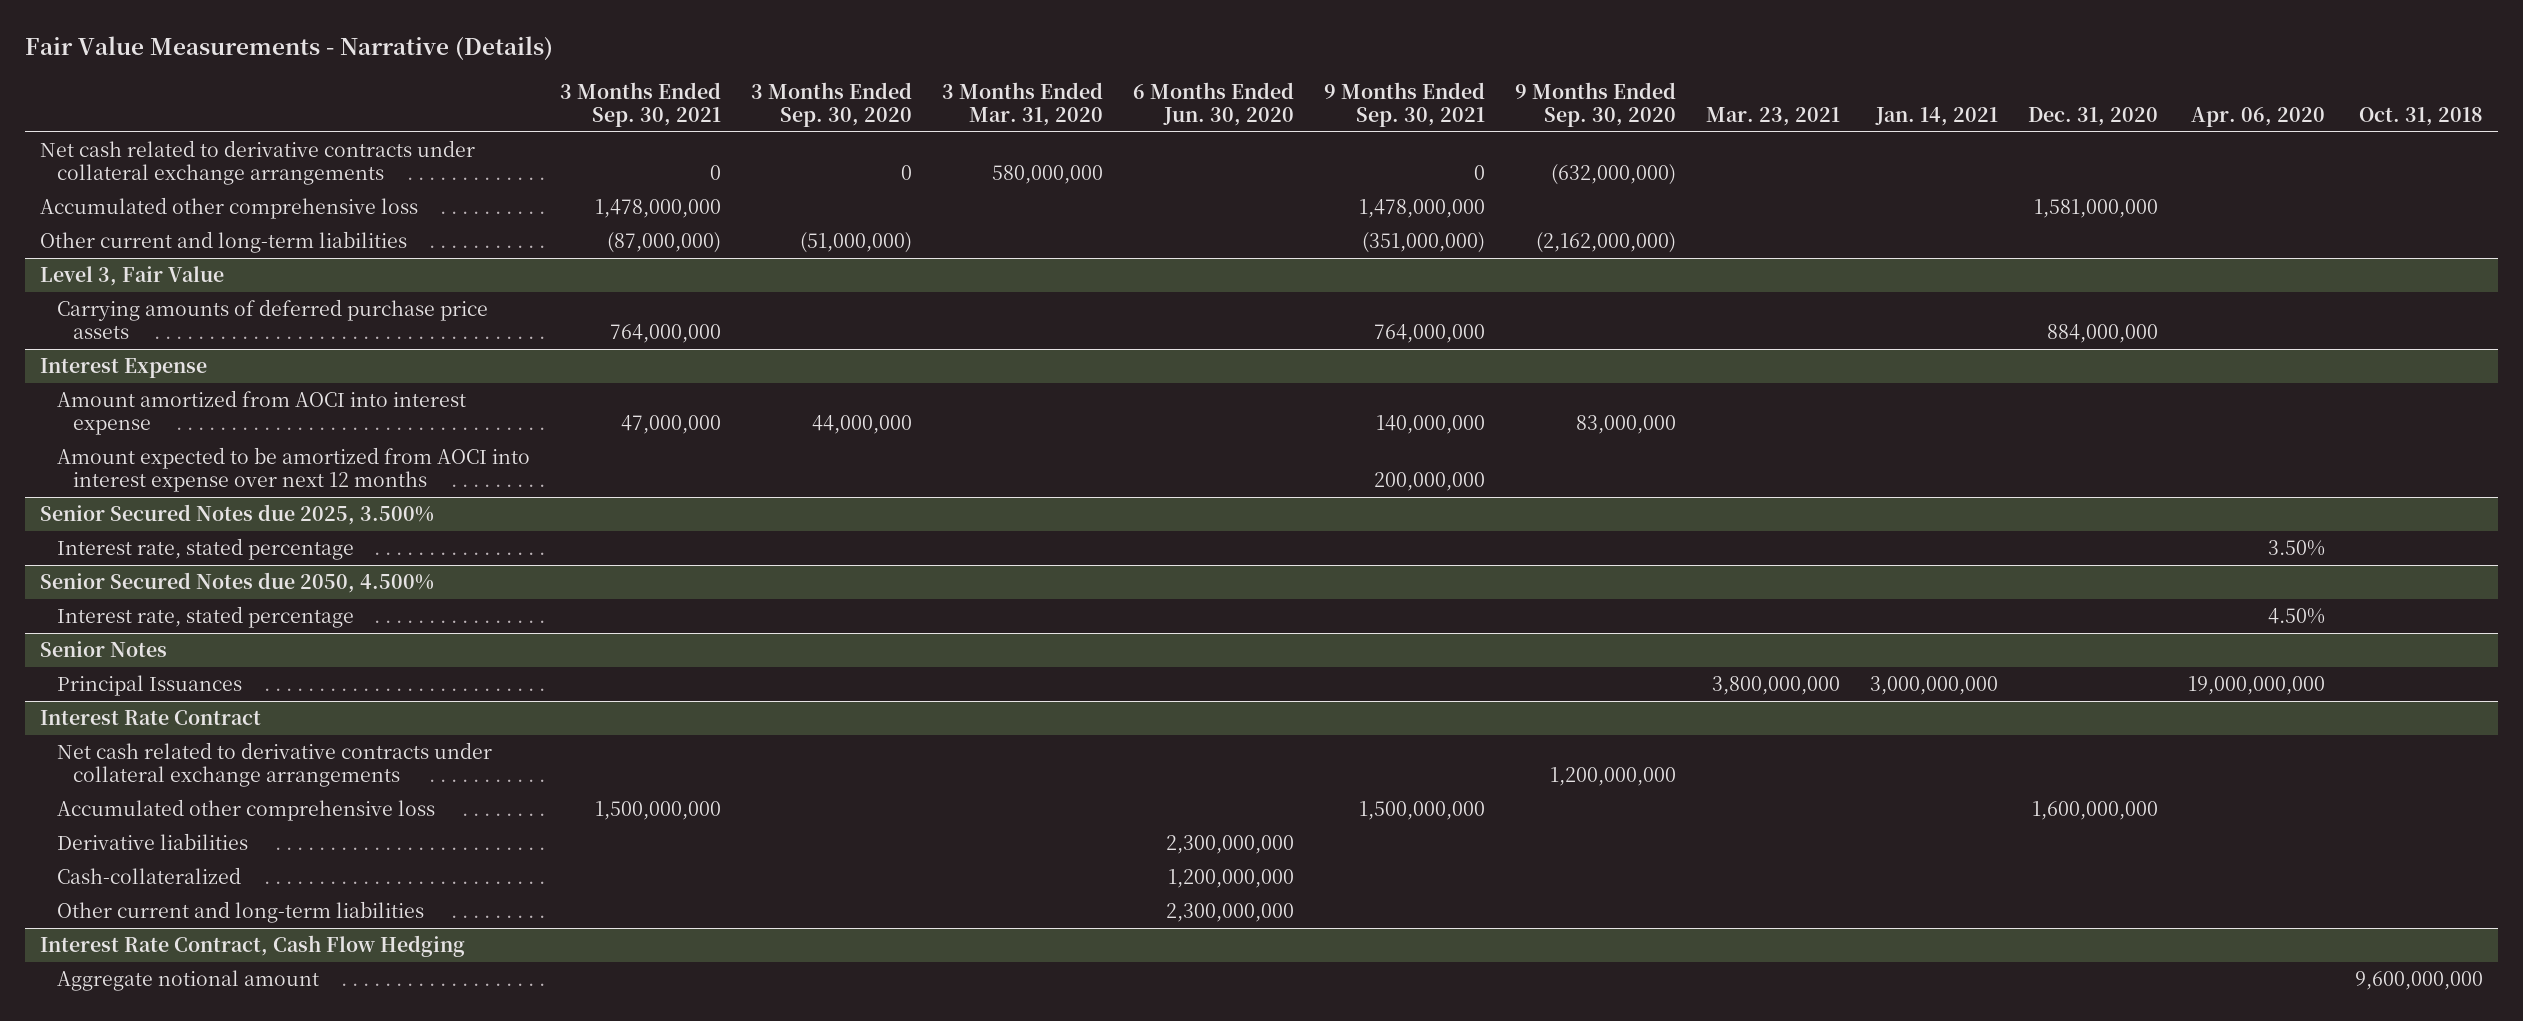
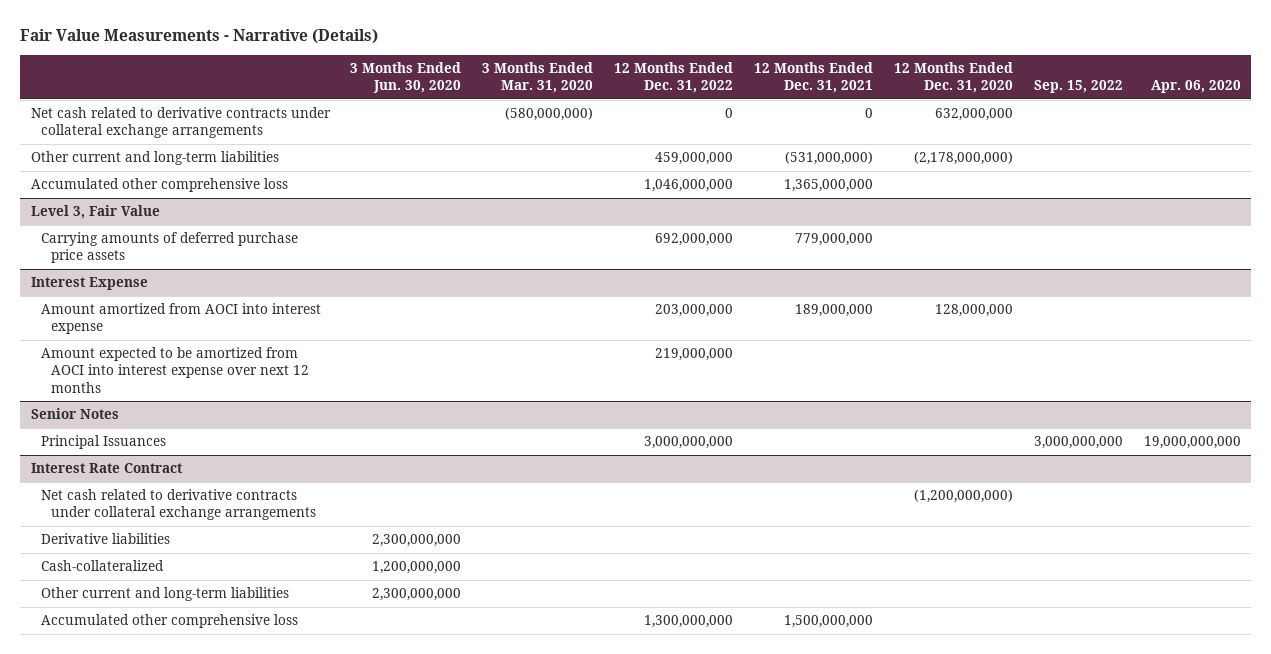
[559,81,721,127] 3 Months Ended Sep. 30, 2021 -> none
[750,81,912,127] 3 Months Ended Sep. 30, 2020 -> none
[1132,81,1294,126] 6 Months Ended Jun. 30, 2020 -> none
[1323,81,1485,127] 9 Months Ended Sep. 30, 2021 -> none
[1514,81,1676,127] 9 Months Ended Sep. 30, 2020 -> none
[1706,106,1841,126] Mar. 23, 2021 -> none
[1875,106,1999,126] Jan. 14, 2021 -> none
[2028,106,2159,126] Dec. 31, 2020 -> none
[2359,106,2484,126] Oct. 31, 2018 -> none
none -> [350,61,462,93] 3 Months Ended Jun. 30, 2020
none -> [614,61,734,93] 12 Months Ended Dec. 31, 2022
none -> [754,61,874,93] 12 Months Ended Dec. 31, 2021
none -> [893,61,1013,93] 12 Months Ended Dec. 31, 2020
none -> [1033,79,1123,93] Sep. 15, 2022
[991,165,1103,185] 580,000,000 -> [505,107,594,122] (580,000,000)
[40,197,419,220] Accumulated other comprehensive loss -> [30,178,288,193] Accumulated other comprehensive loss
[40,504,435,526] Senior Secured Notes due 2025, 3.500% -> none
[56,538,354,561] Interest rate, stated percentage -> none
[40,572,435,594] Senior Secured Notes due 2050, 4.500% -> none
[56,606,354,629] Interest rate, stated percentage -> none
[40,935,466,958] Interest Rate Contract, Cash Flow Hedging -> none
[56,970,319,992] Aggregate notional amount -> none
[56,799,435,822] Accumulated other comprehensive loss -> [40,614,298,629] Accumulated other comprehensive loss

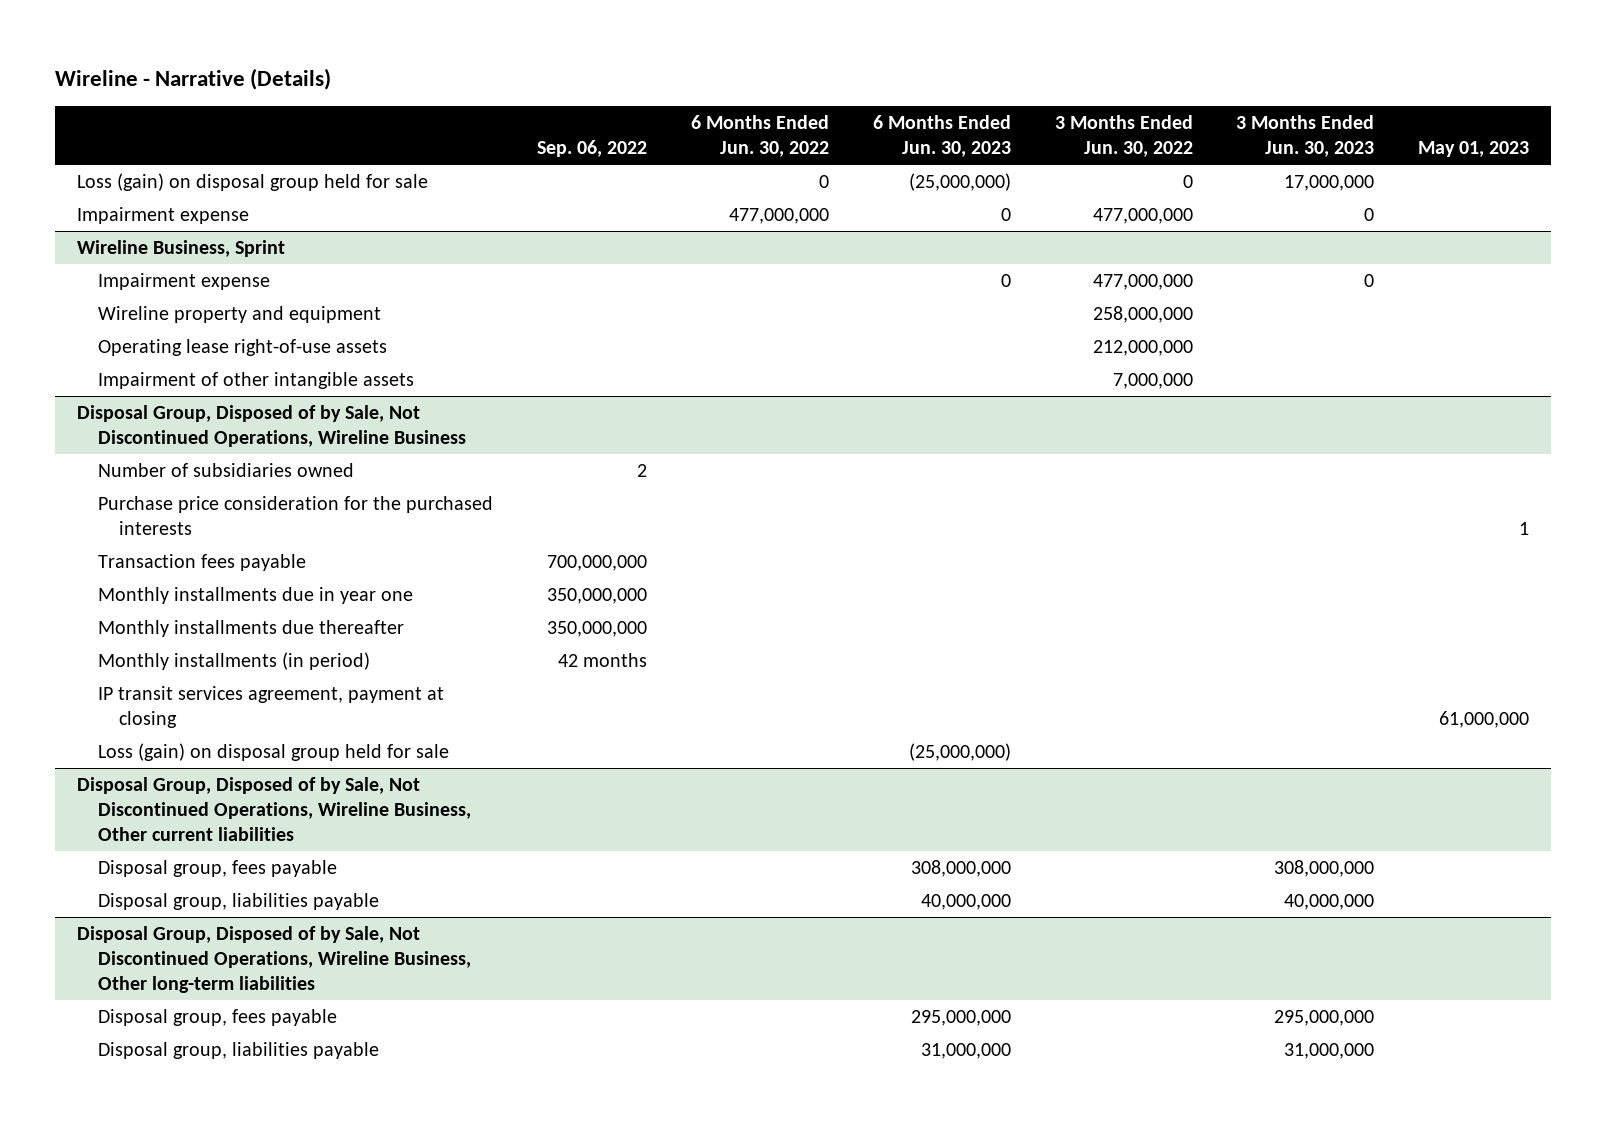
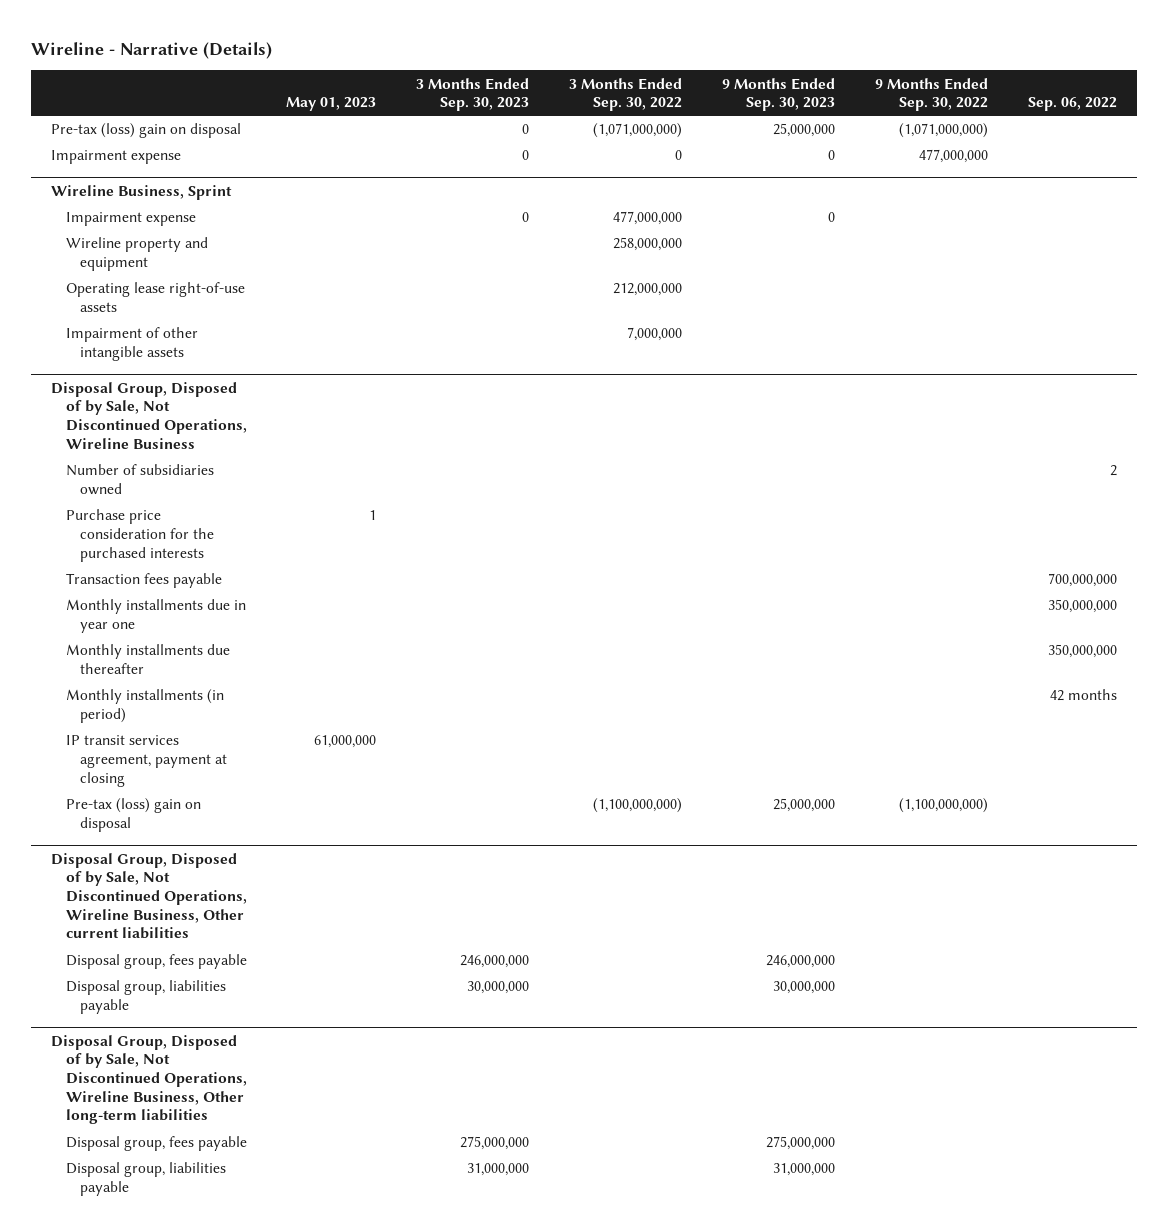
[690,115,829,158] 6 Months Ended Jun. 30, 2022 -> none
[872,115,1011,158] 6 Months Ended Jun. 30, 2023 -> none
[1054,115,1193,158] 3 Months Ended Jun. 30, 2022 -> none
[1236,115,1375,158] 3 Months Ended Jun. 30, 2023 -> none
none -> [416,77,530,112] 3 Months Ended Sep. 30, 2023
none -> [569,77,683,112] 3 Months Ended Sep. 30, 2022
none -> [721,77,835,112] 9 Months Ended Sep. 30, 2023
none -> [874,77,988,112] 9 Months Ended Sep. 30, 2022
[77,172,429,191] Loss (gain) on disposal group held for sale -> [50,123,241,139] Pre-tax (loss) gain on disposal
[97,742,449,761] Loss (gain) on disposal group held for sale -> [65,798,201,832] Pre-tax (loss) gain on disposal

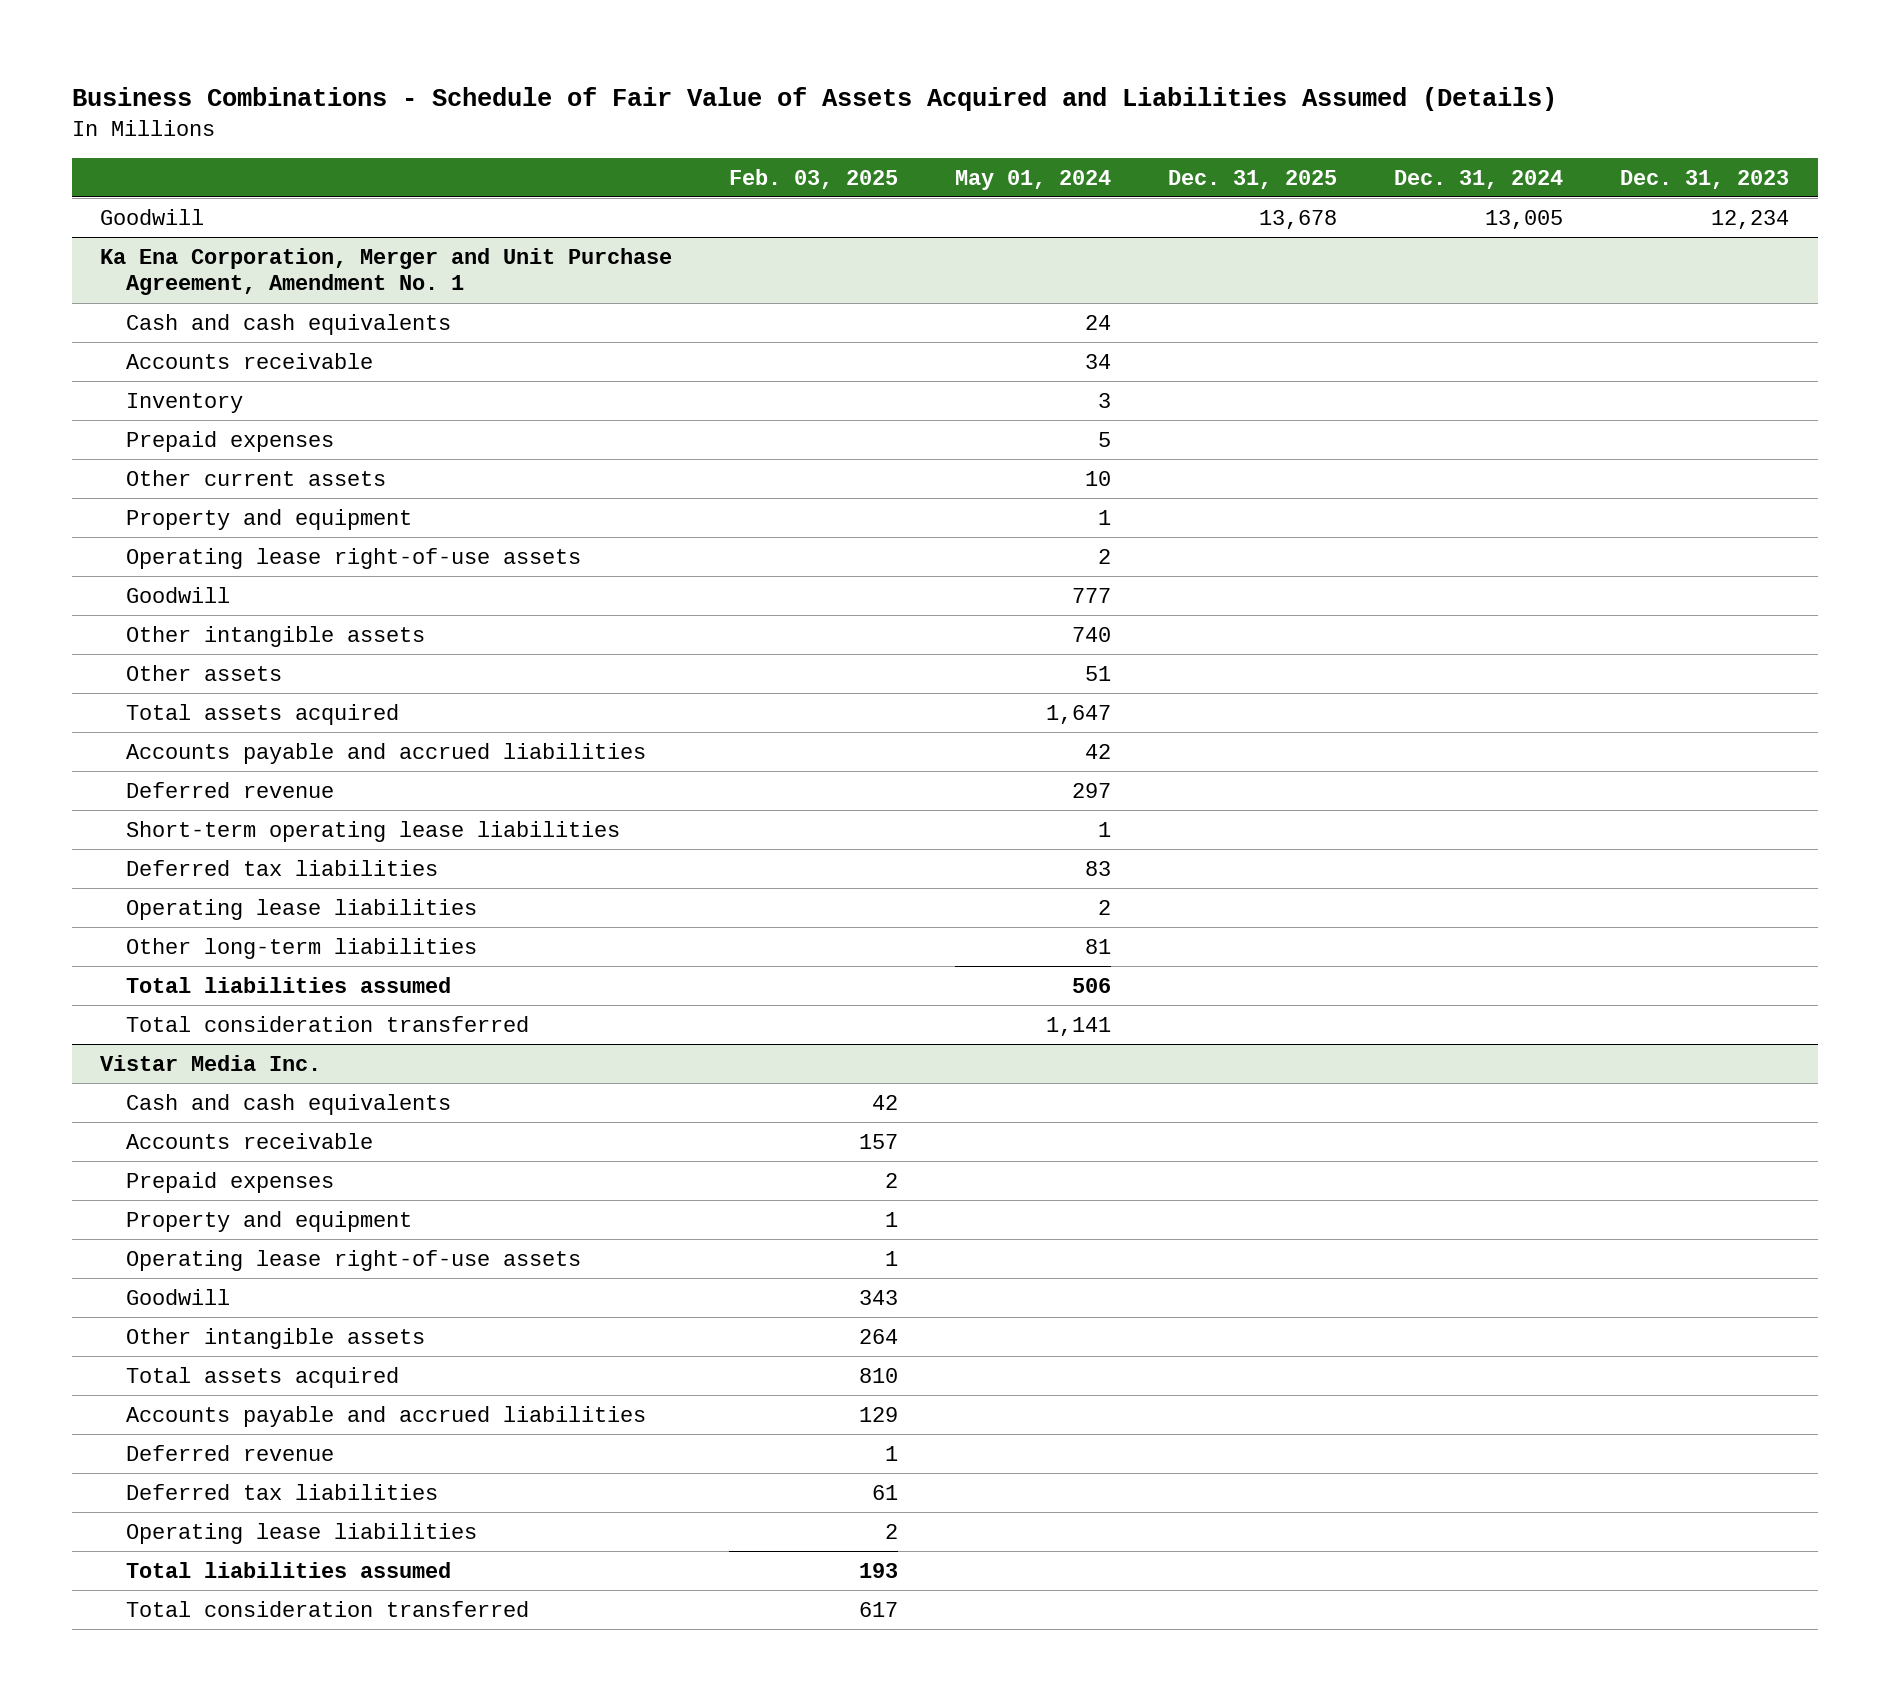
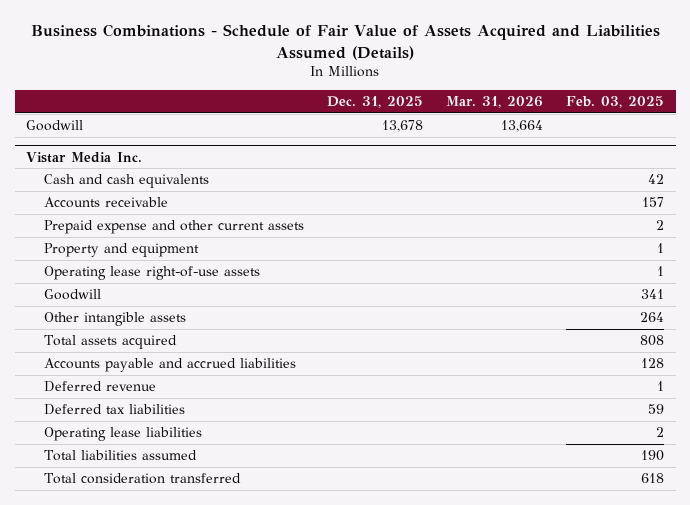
[955,169,1112,190] May 01, 2024 -> none
[1394,169,1564,189] Dec. 31, 2024 -> none
[1620,169,1790,189] Dec. 31, 2023 -> none
none -> [446,96,544,109] Mar. 31, 2026
[100,247,673,296] Ka Ena Corporation, Merger and Unit Purchase Agreement, Amendment No. 1 -> none
[125,313,451,335] Cash and cash equivalents -> none
[125,352,373,369] Accounts receivable -> none
[125,392,243,413] Inventory -> none
[125,430,334,452] Prepaid expenses -> none
[125,469,386,486] Other current assets -> none
[125,508,412,530] Property and equipment -> none
[125,547,581,569] Operating lease right-of-use assets -> none
[125,586,230,603] Goodwill -> none
[125,625,425,647] Other intangible assets -> none
[125,664,282,681] Other assets -> none
[125,703,399,725] Total assets acquired -> none
[125,742,646,764] Accounts payable and accrued liabilities -> none
[125,781,334,798] Deferred revenue -> none
[125,820,620,842] Short-term operating lease liabilities -> none
[125,859,438,876] Deferred tax liabilities -> none
[125,898,477,920] Operating lease liabilities -> none
[125,937,477,959] Other long-term liabilities -> none
[125,976,451,993] Total liabilities assumed -> none
[125,1015,529,1032] Total consideration transferred -> none
[125,1171,334,1193] Prepaid expenses -> [44,220,305,235] Prepaid expense and other current assets
[859,1289,899,1305] 343 -> [641,289,665,300] 341
[859,1367,899,1383] 810 -> [640,335,665,347] 808
[859,1406,899,1422] 129 -> [641,358,665,369] 128
[872,1484,899,1500] 61 -> [648,404,665,415] 59
[859,1562,899,1578] 193 -> [641,450,665,462] 190
[859,1601,899,1617] 617 -> [641,473,665,484] 618

